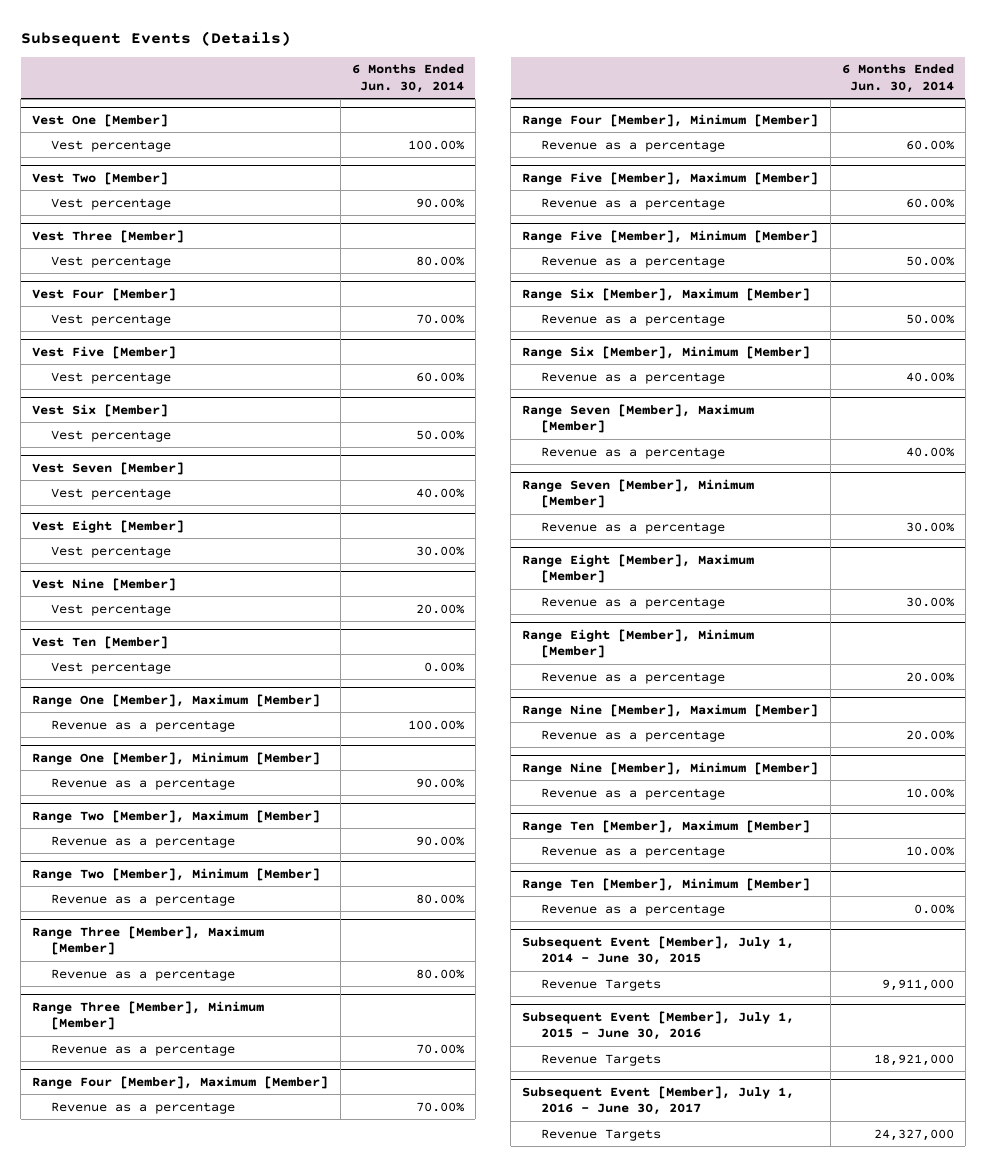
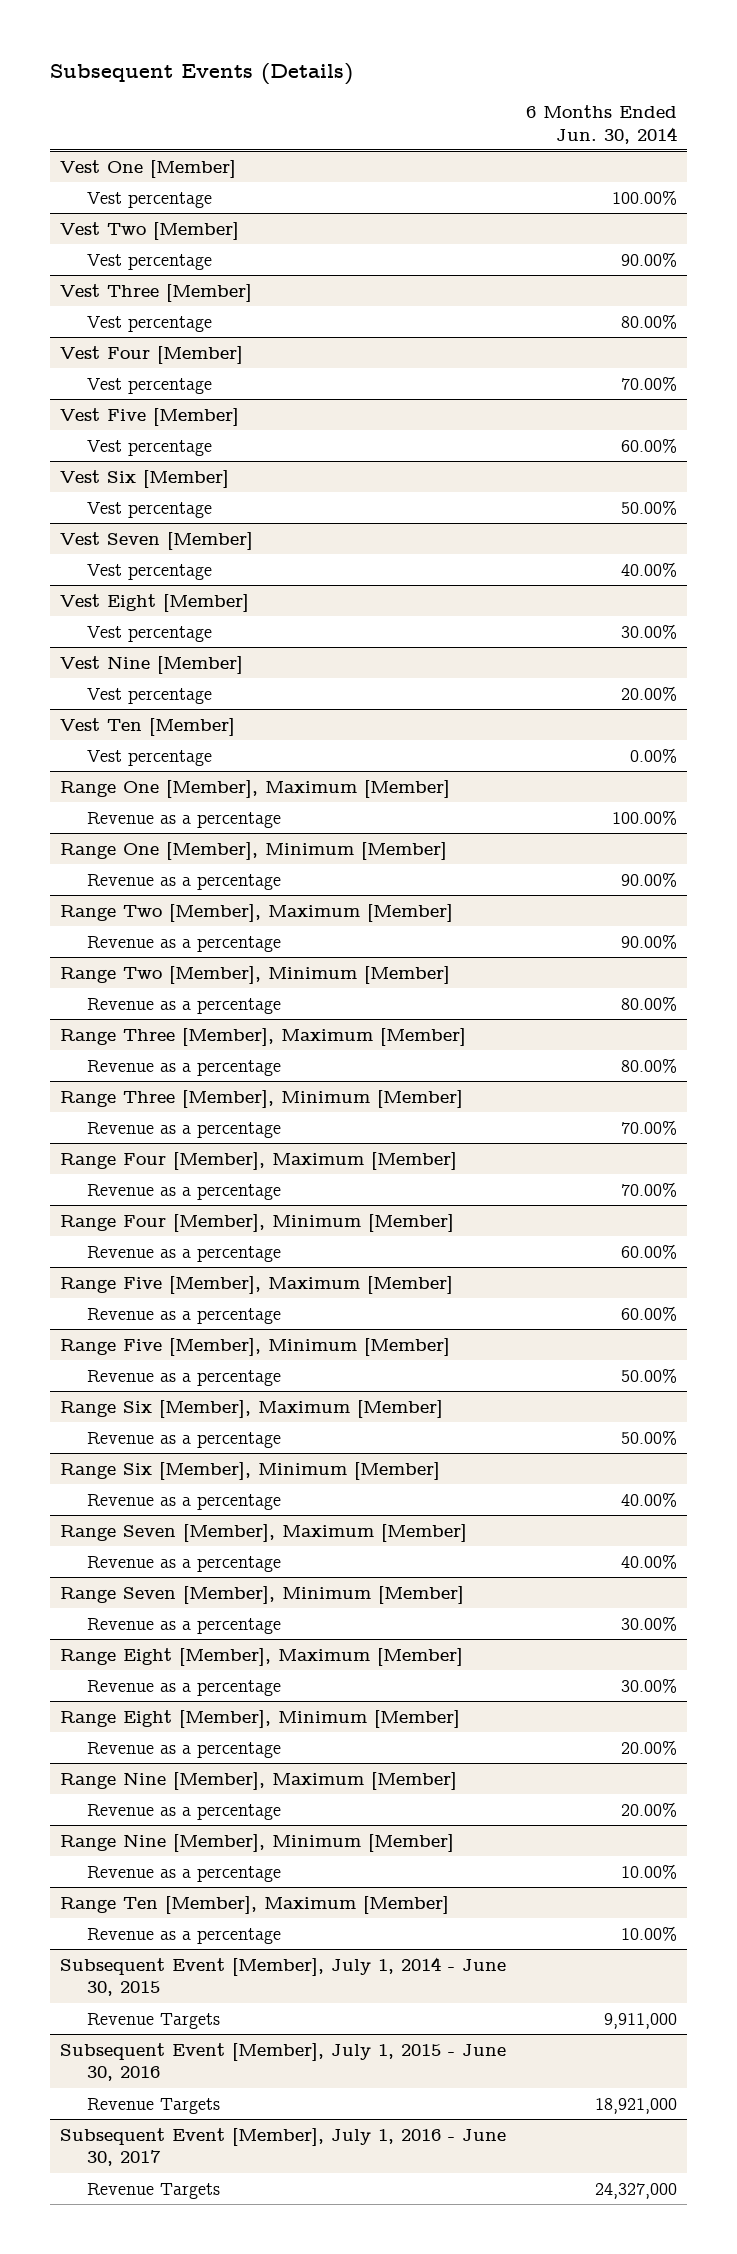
[522,877,811,891] Range Ten [Member], Minimum [Member] -> none
[541,903,726,916] Revenue as a percentage -> none

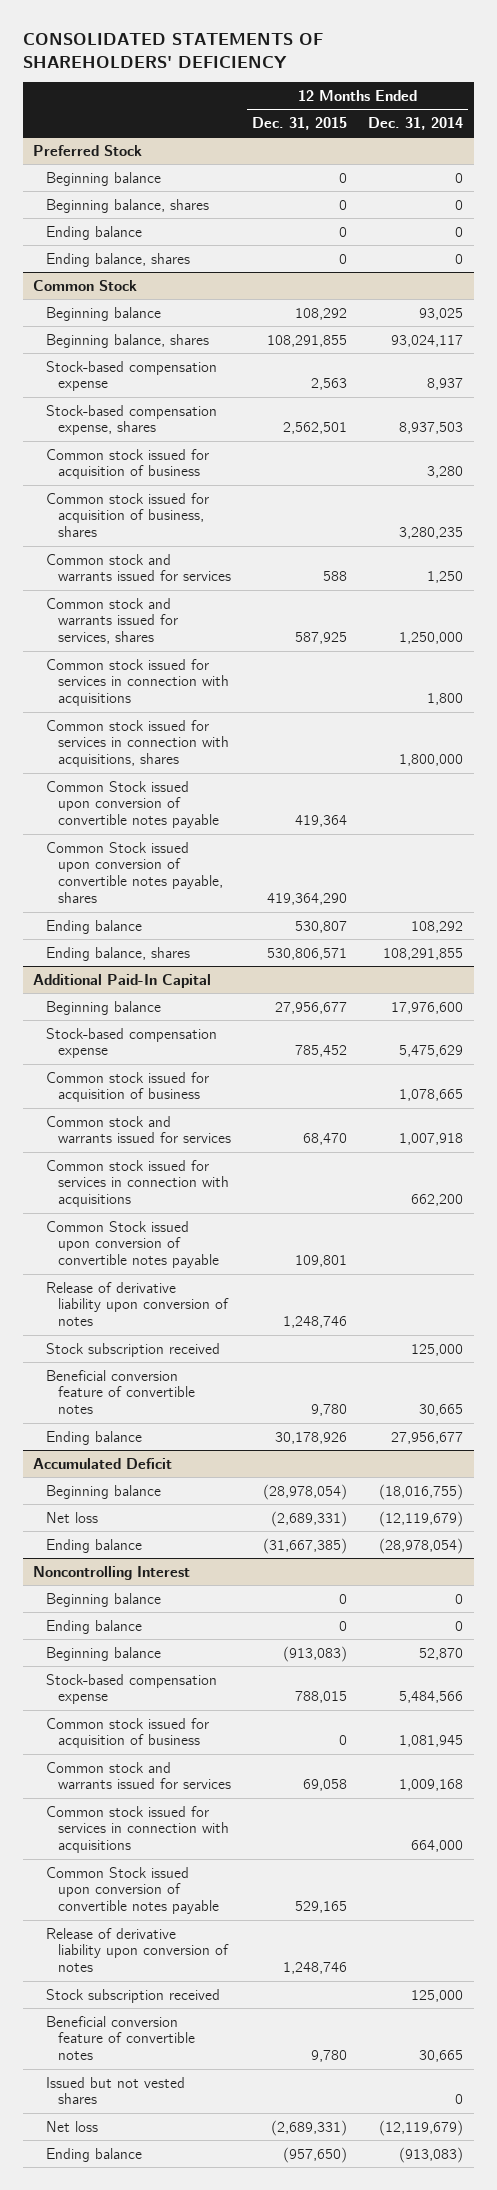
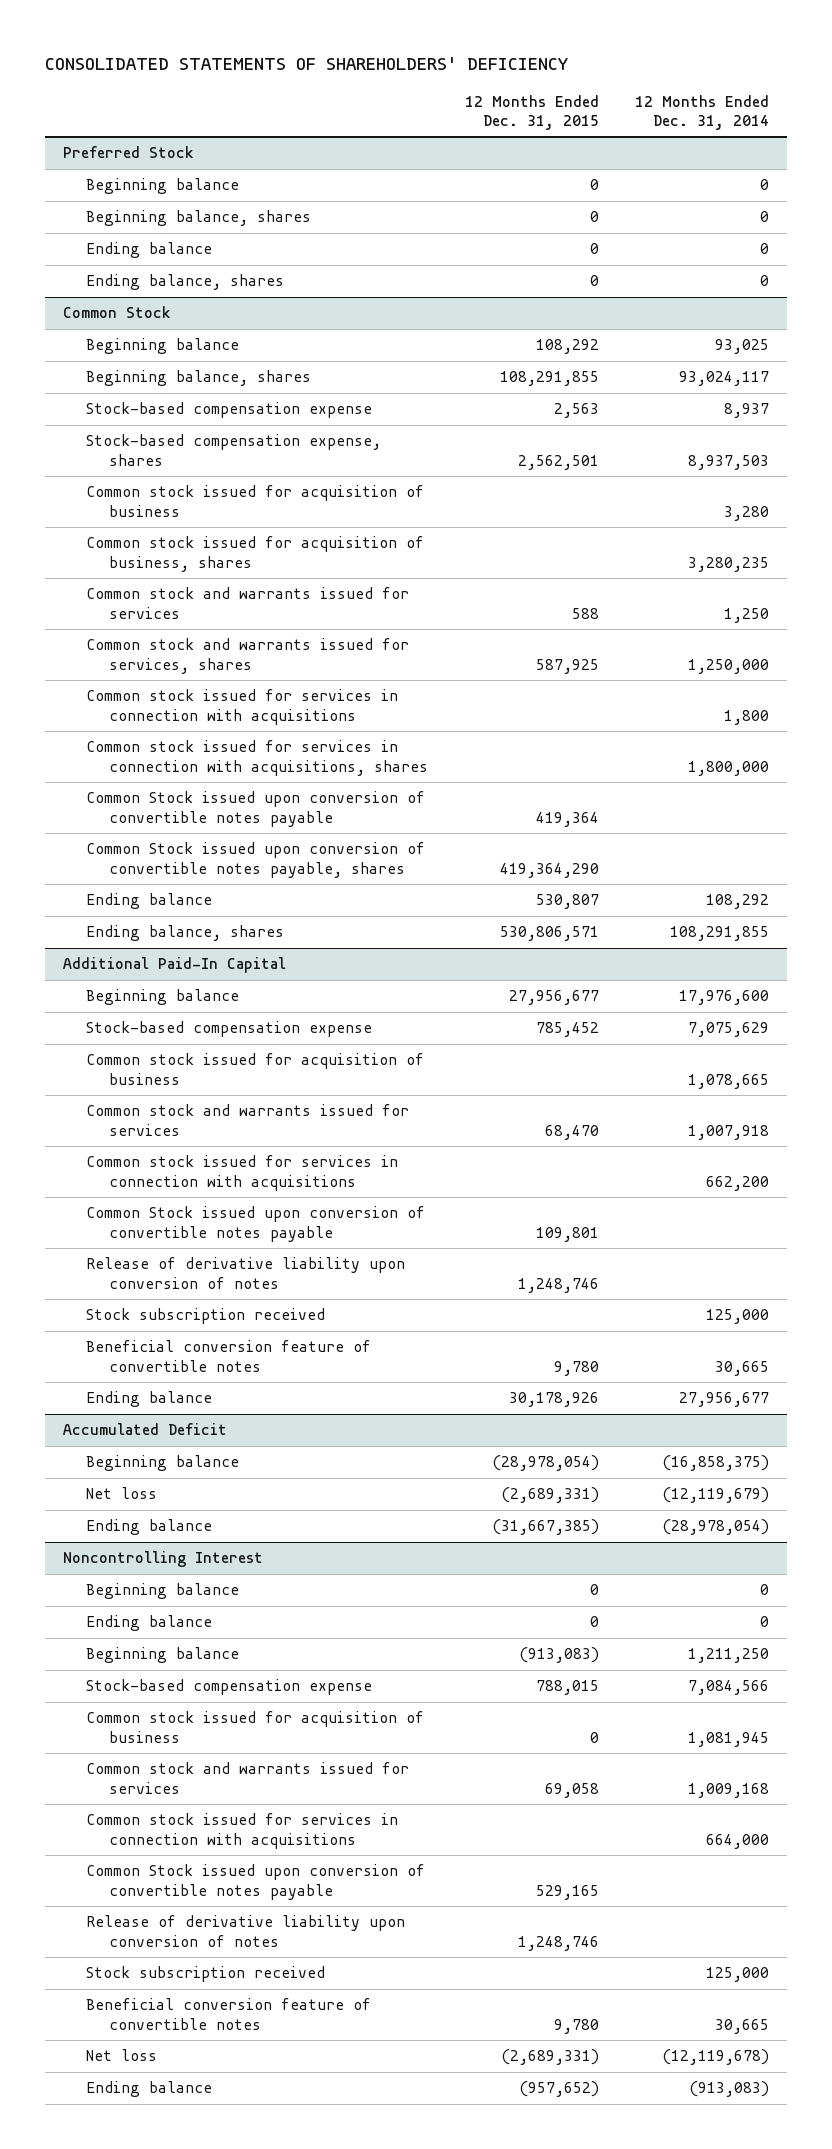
[399,1045,464,1058] 5,475,629 -> [687,1022,769,1038] 7,075,629
[379,1483,464,1500] (18,016,755) -> [661,1455,769,1472] (16,858,375)
[419,1647,464,1660] 52,870 -> [687,1648,769,1664] 1,211,250
[399,1691,464,1704] 5,484,566 -> [687,1680,769,1696] 7,084,566
[45,2076,185,2105] Issued but not vested shares -> none
[379,2119,464,2136] (12,119,679) -> [661,2049,769,2066] (12,119,678)
[283,2146,348,2163] (957,650) -> [518,2081,599,2098] (957,652)

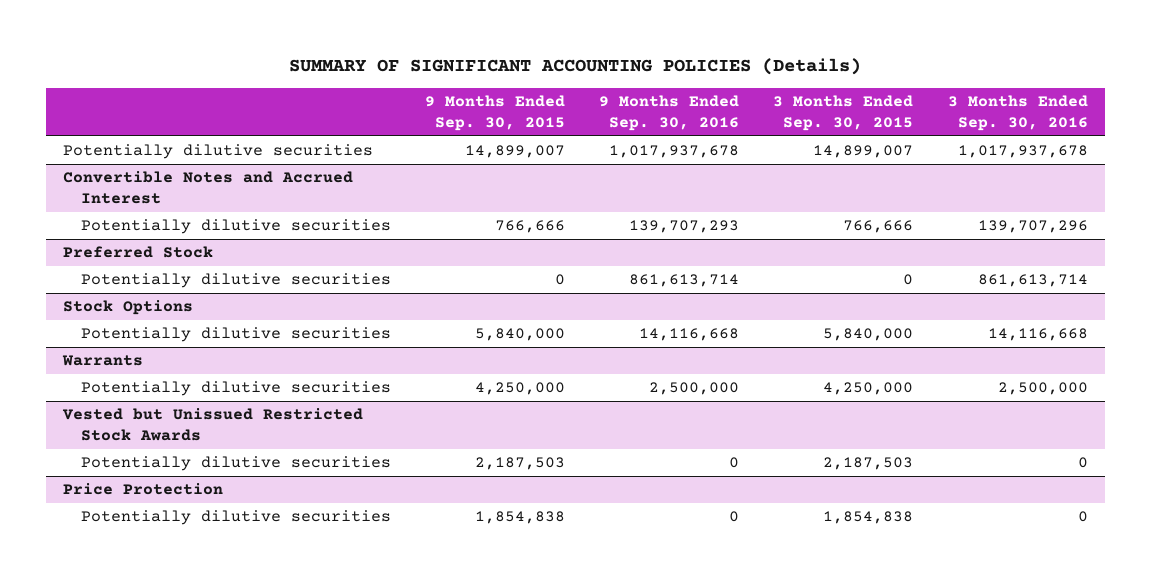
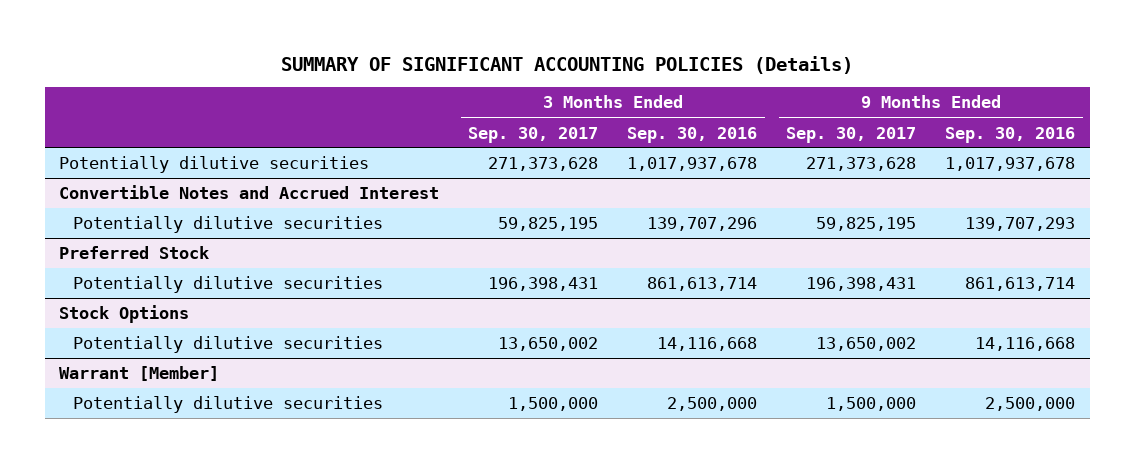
[424,95,565,132] 9 Months Ended Sep. 30, 2015 -> none
[773,95,914,132] 3 Months Ended Sep. 30, 2015 -> none
none -> [468,126,599,143] Sep. 30, 2017
none -> [786,126,917,143] Sep. 30, 2017
[62,355,144,367] Warrants -> [59,366,220,382] Warrant [Member]
[62,408,364,442] Vested but Unissued Restricted Stock Awards -> none
[80,456,391,472] Potentially dilutive securities -> none
[63,483,224,496] Price Protection -> none
[80,510,391,526] Potentially dilutive securities -> none

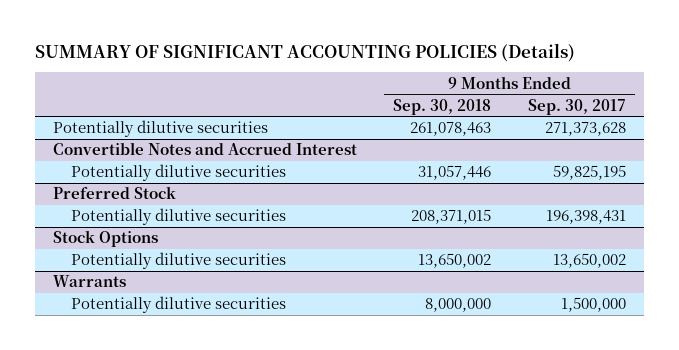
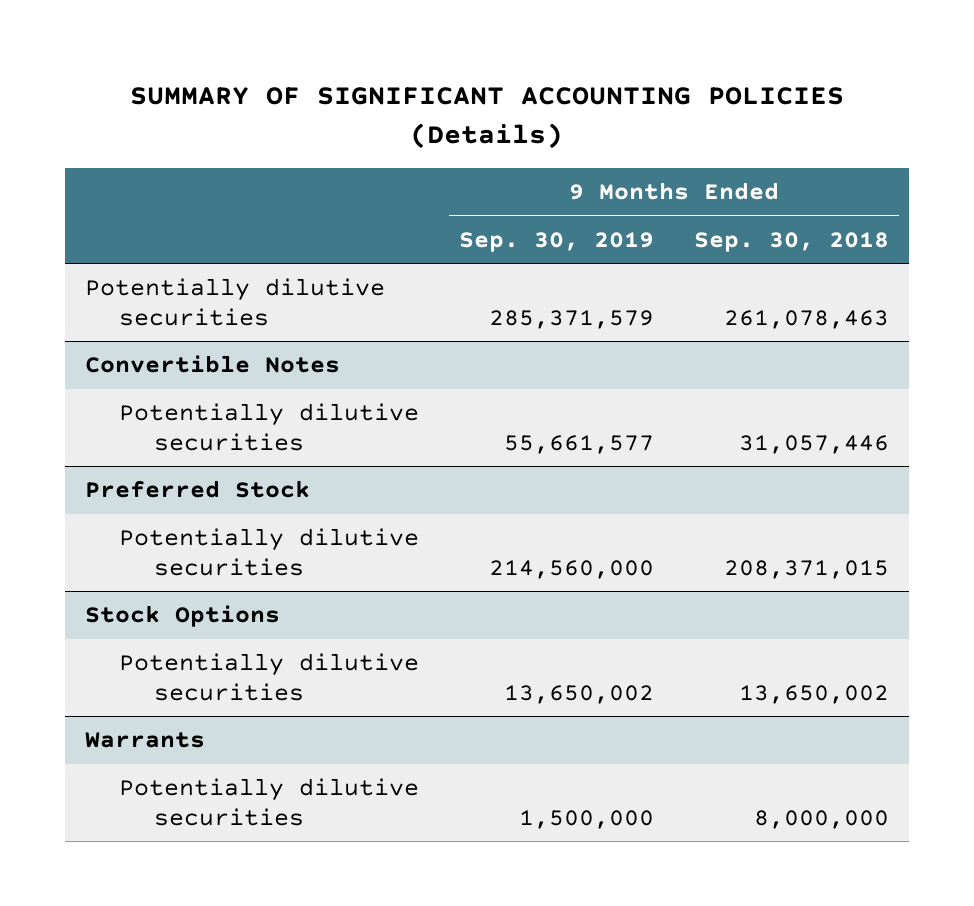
[527,98,626,115] Sep. 30, 2017 -> none
none -> [459,231,655,252] Sep. 30, 2019
[52,142,357,156] Convertible Notes and Accrued Interest -> [84,355,340,374] Convertible Notes

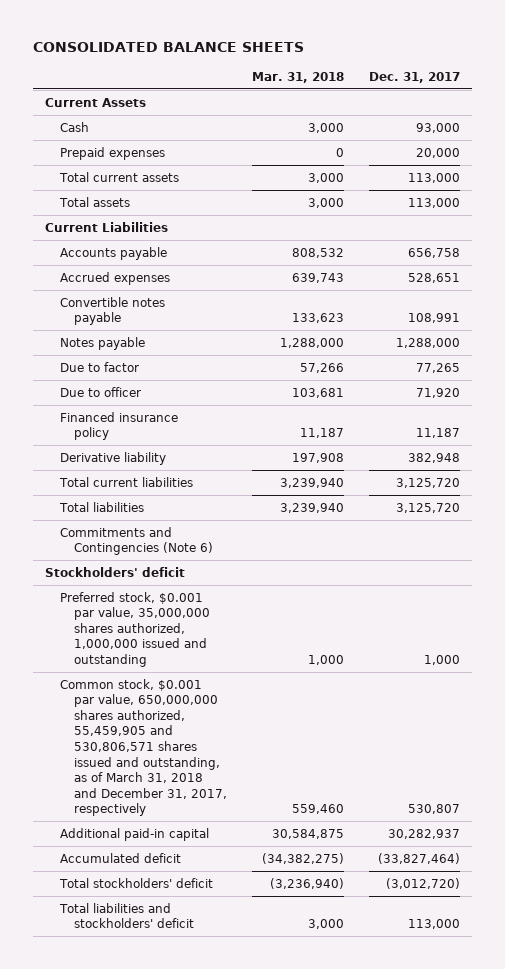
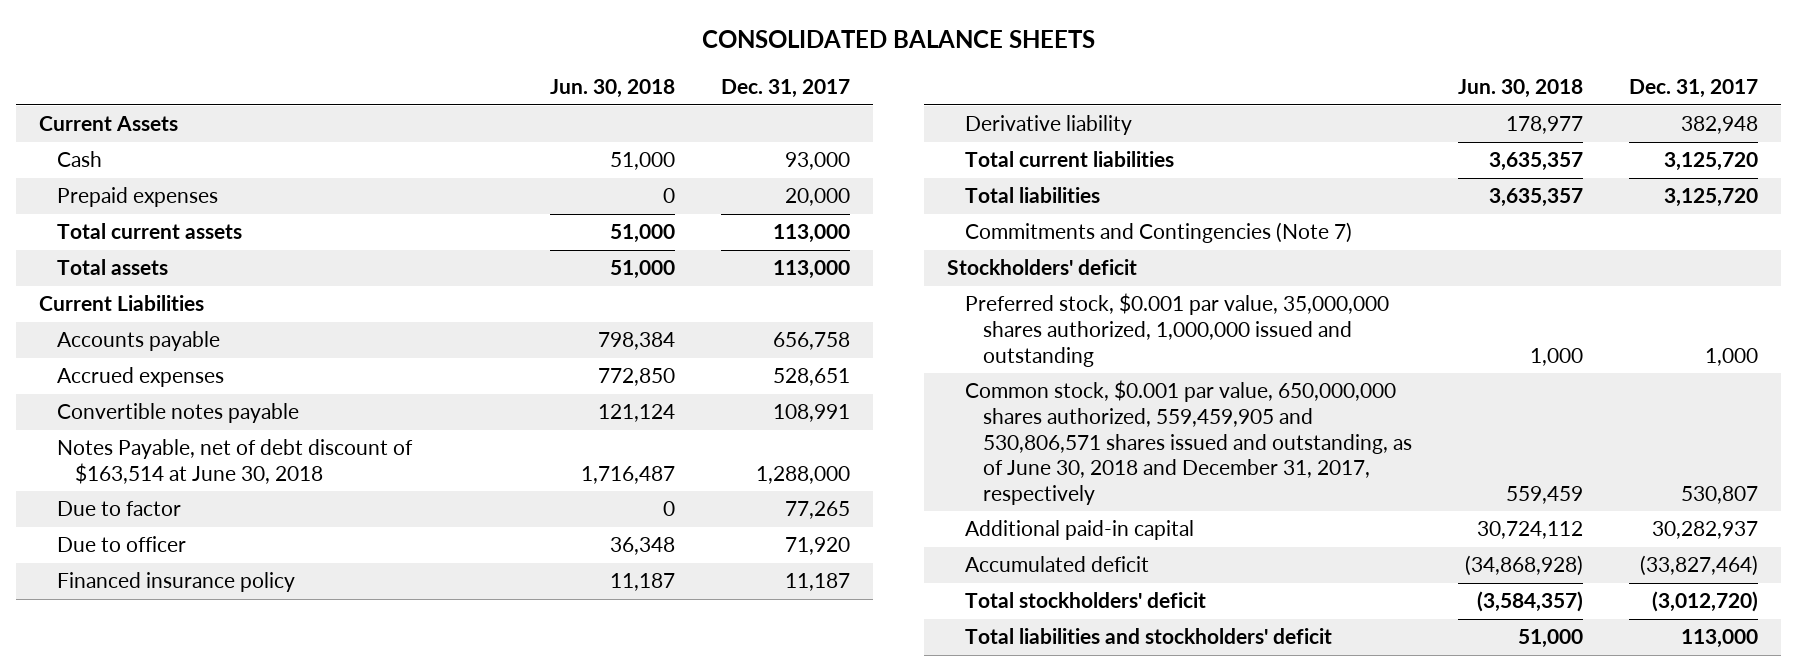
[251,71,344,83] Mar. 31, 2018 -> none
none -> [549,79,675,99] Jun. 30, 2018
[59,336,145,350] Notes payable -> [57,439,414,484] Notes Payable, net of debt discount of $163,514 at June 30, 2018
[59,526,214,556] Commitments and Contingencies (Note 6) -> [964,222,1352,244] Commitments and Contingencies (Note 7)
[59,678,228,817] Common stock, $0.001 par value, 650,000,000 shares authorized, 55,459,905 and 530,806,571 shares issued and outstanding, as of March 31, 2018 and December 31, 2017, respectively -> [964,380,1412,505] Common stock, $0.001 par value, 650,000,000 shares authorized, 559,459,905 and 530,806,571 shares issued and outstanding, as of June 30, 2018 and December 31, 2017, respectively

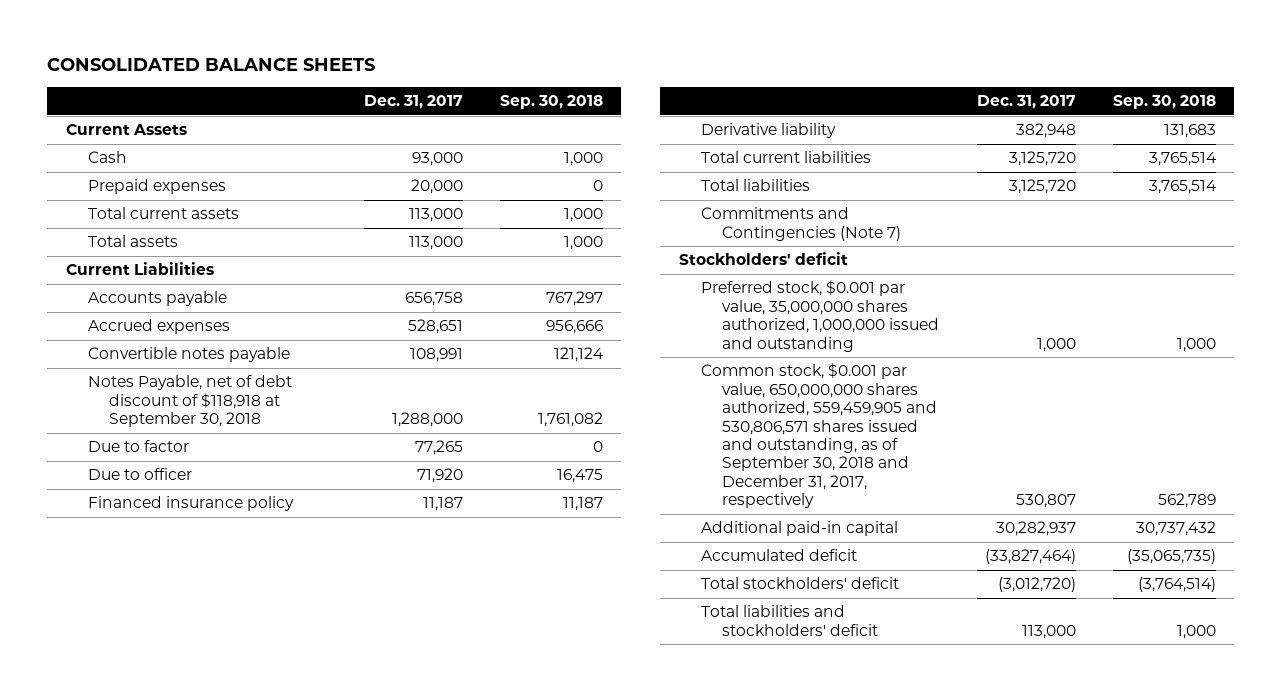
[549,79,675,99] Jun. 30, 2018 -> none
none -> [499,95,603,110] Sep. 30, 2018
[57,439,414,484] Notes Payable, net of debt discount of $163,514 at June 30, 2018 -> [87,375,292,428] Notes Payable, net of debt discount of $118,918 at September 30, 2018
[964,380,1412,505] Common stock, $0.001 par value, 650,000,000 shares authorized, 559,459,905 and 530,806,571 shares issued and outstanding, as of June 30, 2018 and December 31, 2017, respectively -> [700,363,938,509] Common stock, $0.001 par value, 650,000,000 shares authorized, 559,459,905 and 530,806,571 shares issued and outstanding, as of September 30, 2018 and December 31, 2017, respectively

